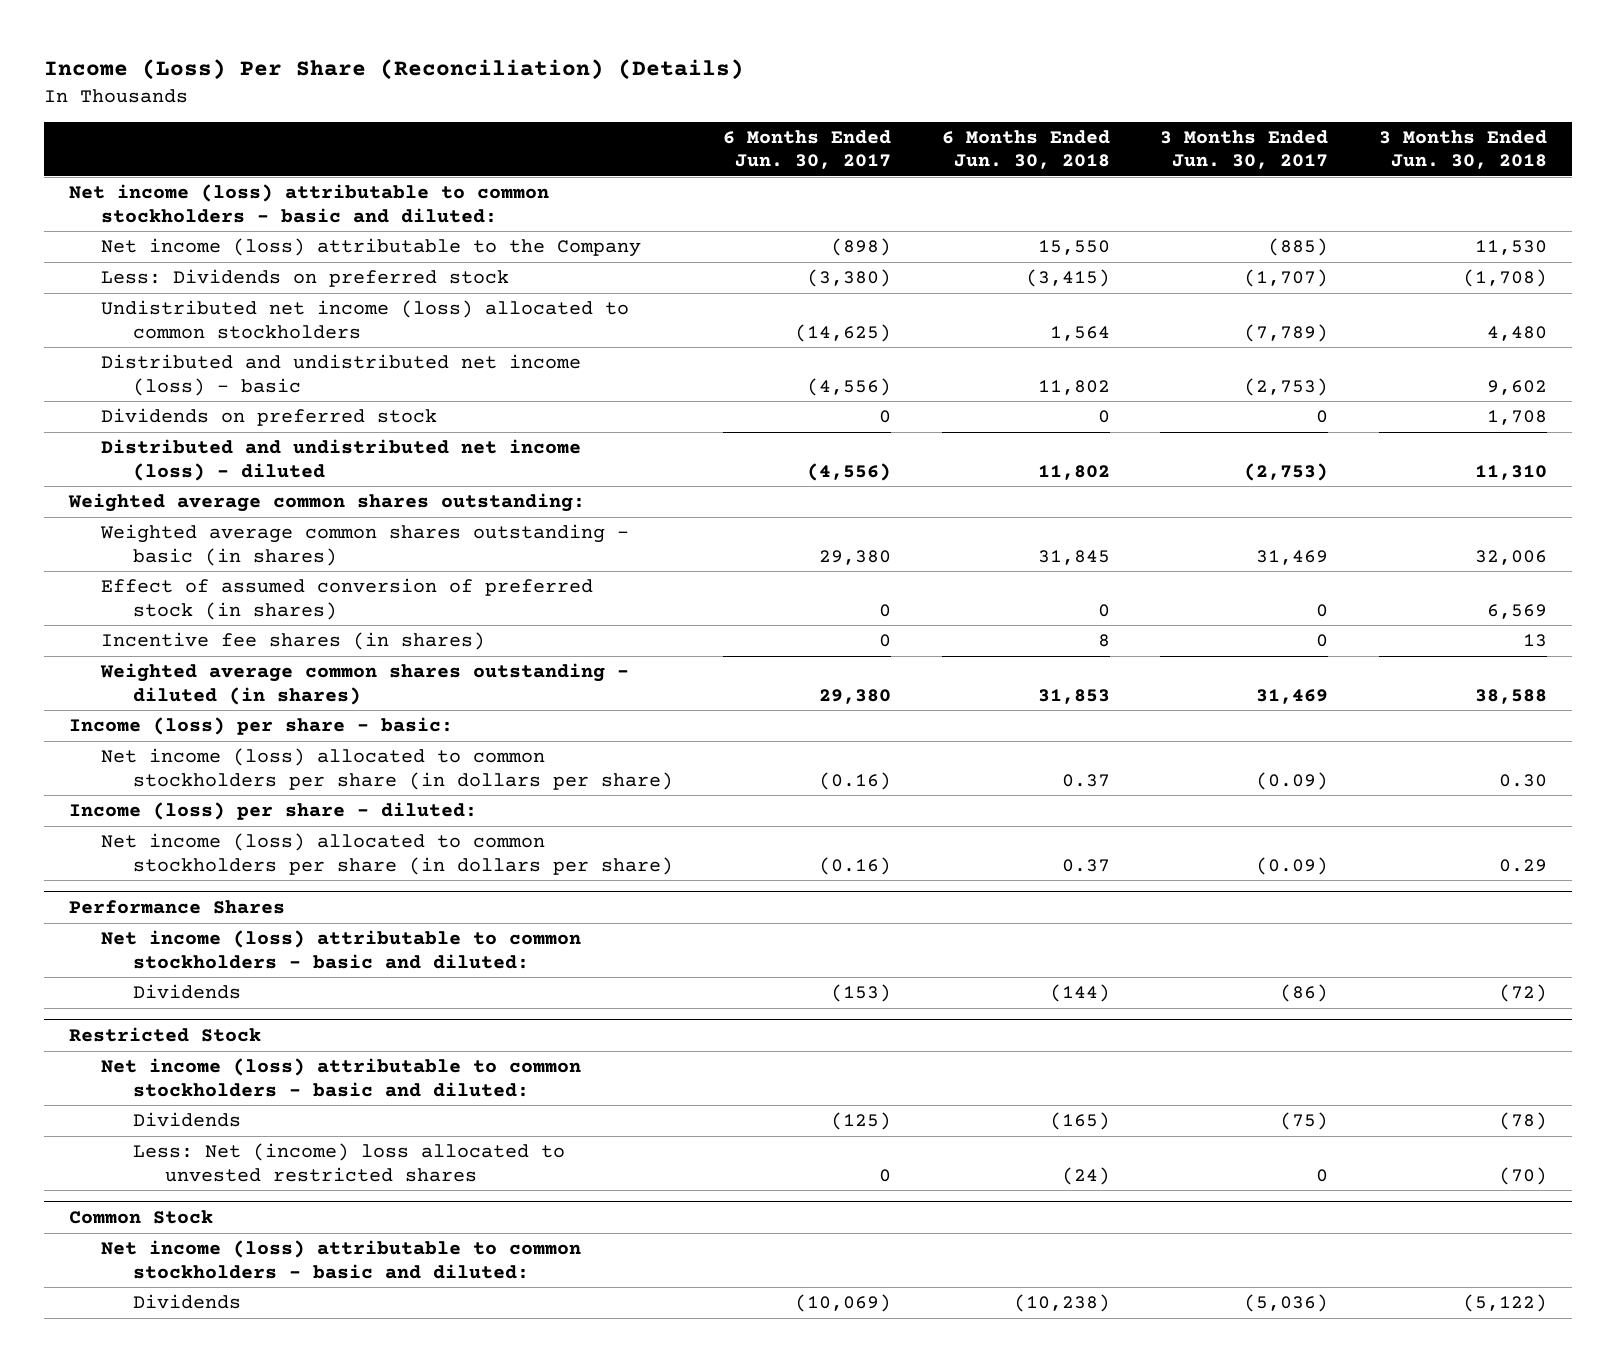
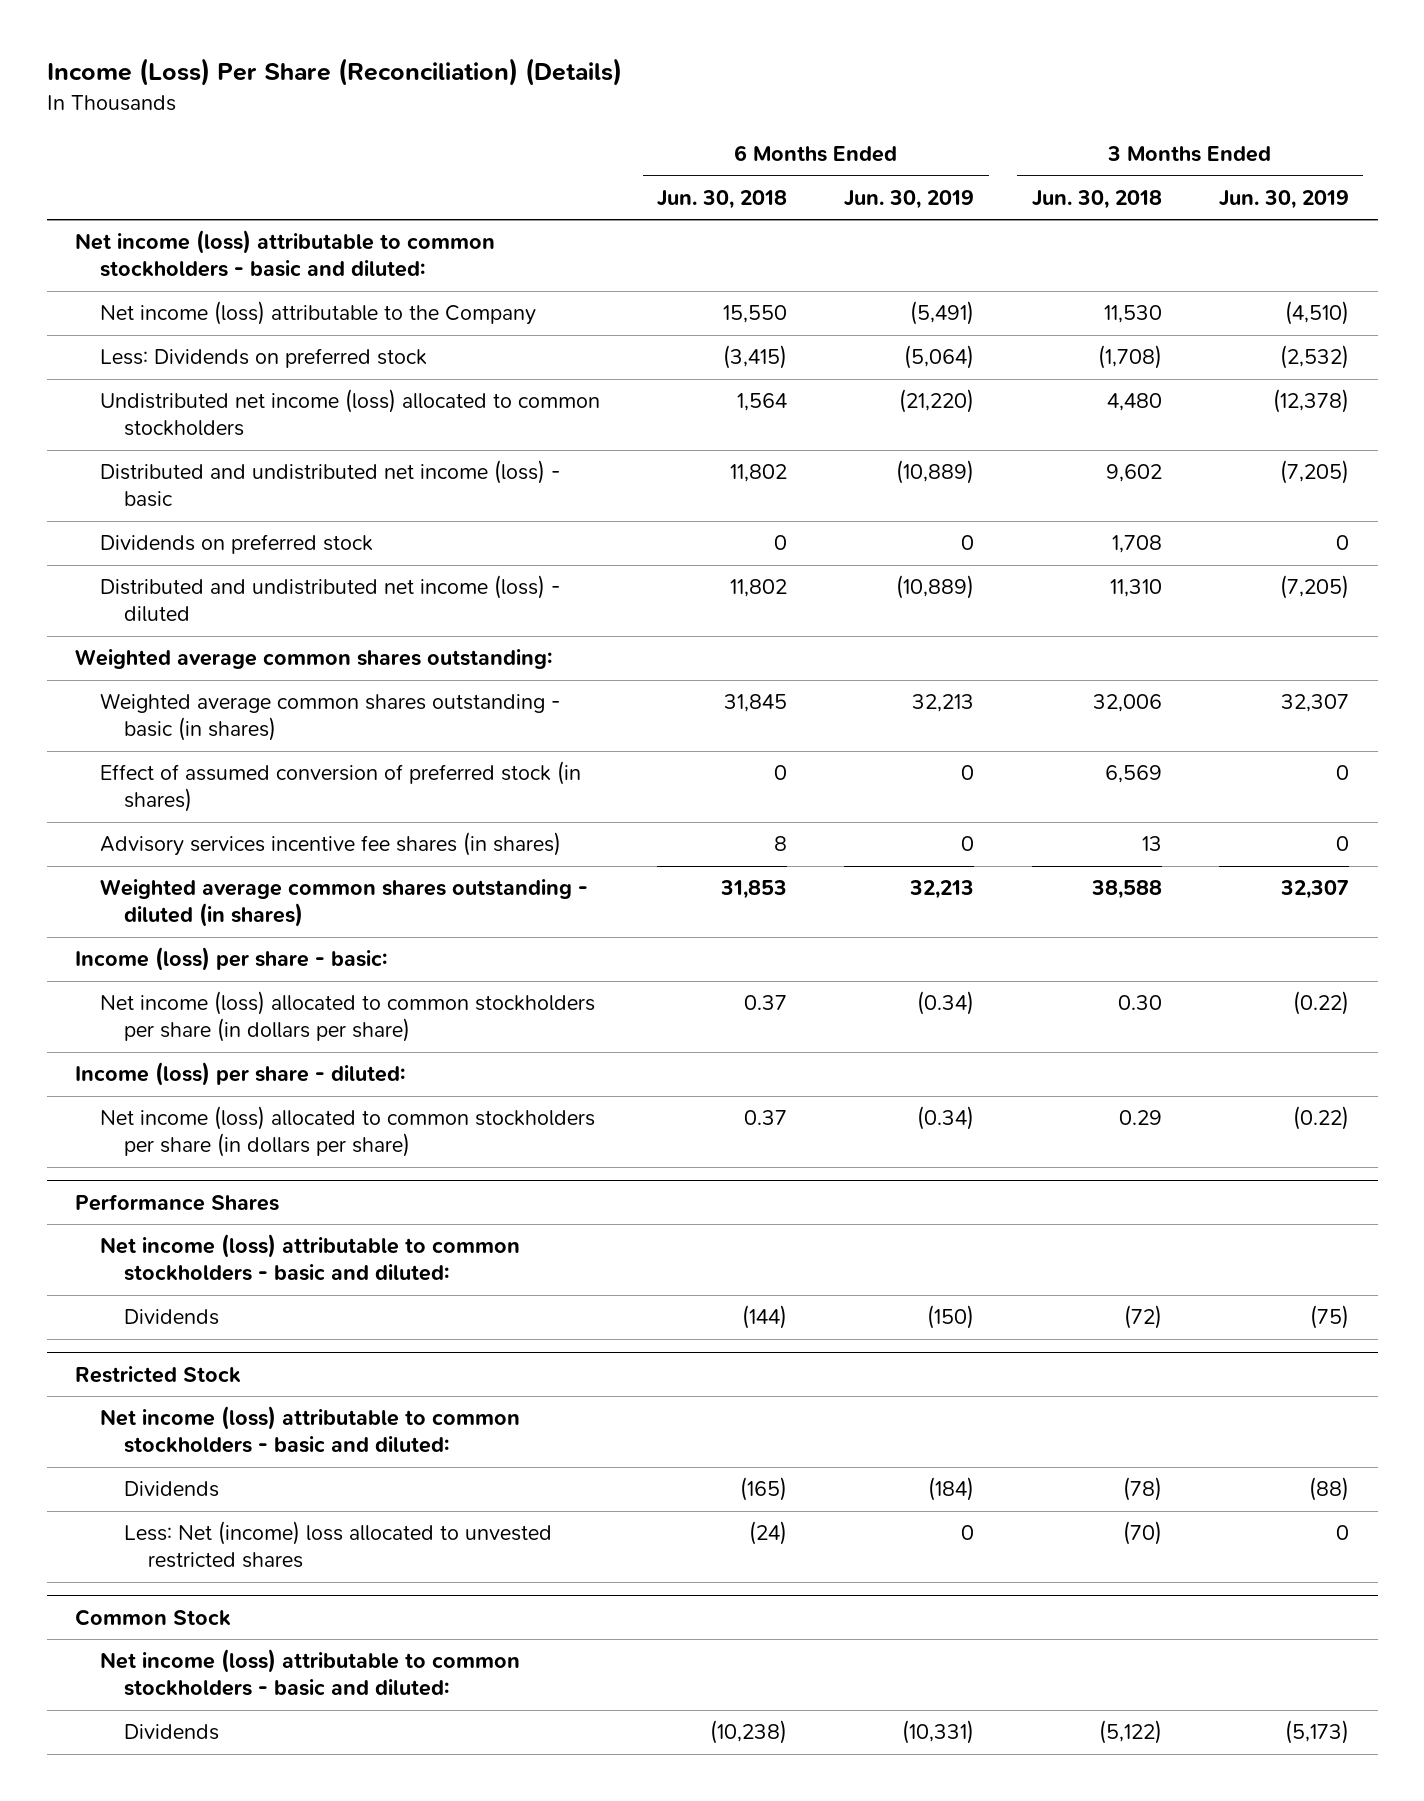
[723,129,892,170] 6 Months Ended Jun. 30, 2017 -> none
[1160,129,1329,170] 3 Months Ended Jun. 30, 2017 -> none
none -> [844,189,975,209] Jun. 30, 2019
none -> [1219,189,1350,209] Jun. 30, 2019
[100,632,485,651] Incentive fee shares (in shares) -> [99,832,561,857] Advisory services incentive fee shares (in shares)

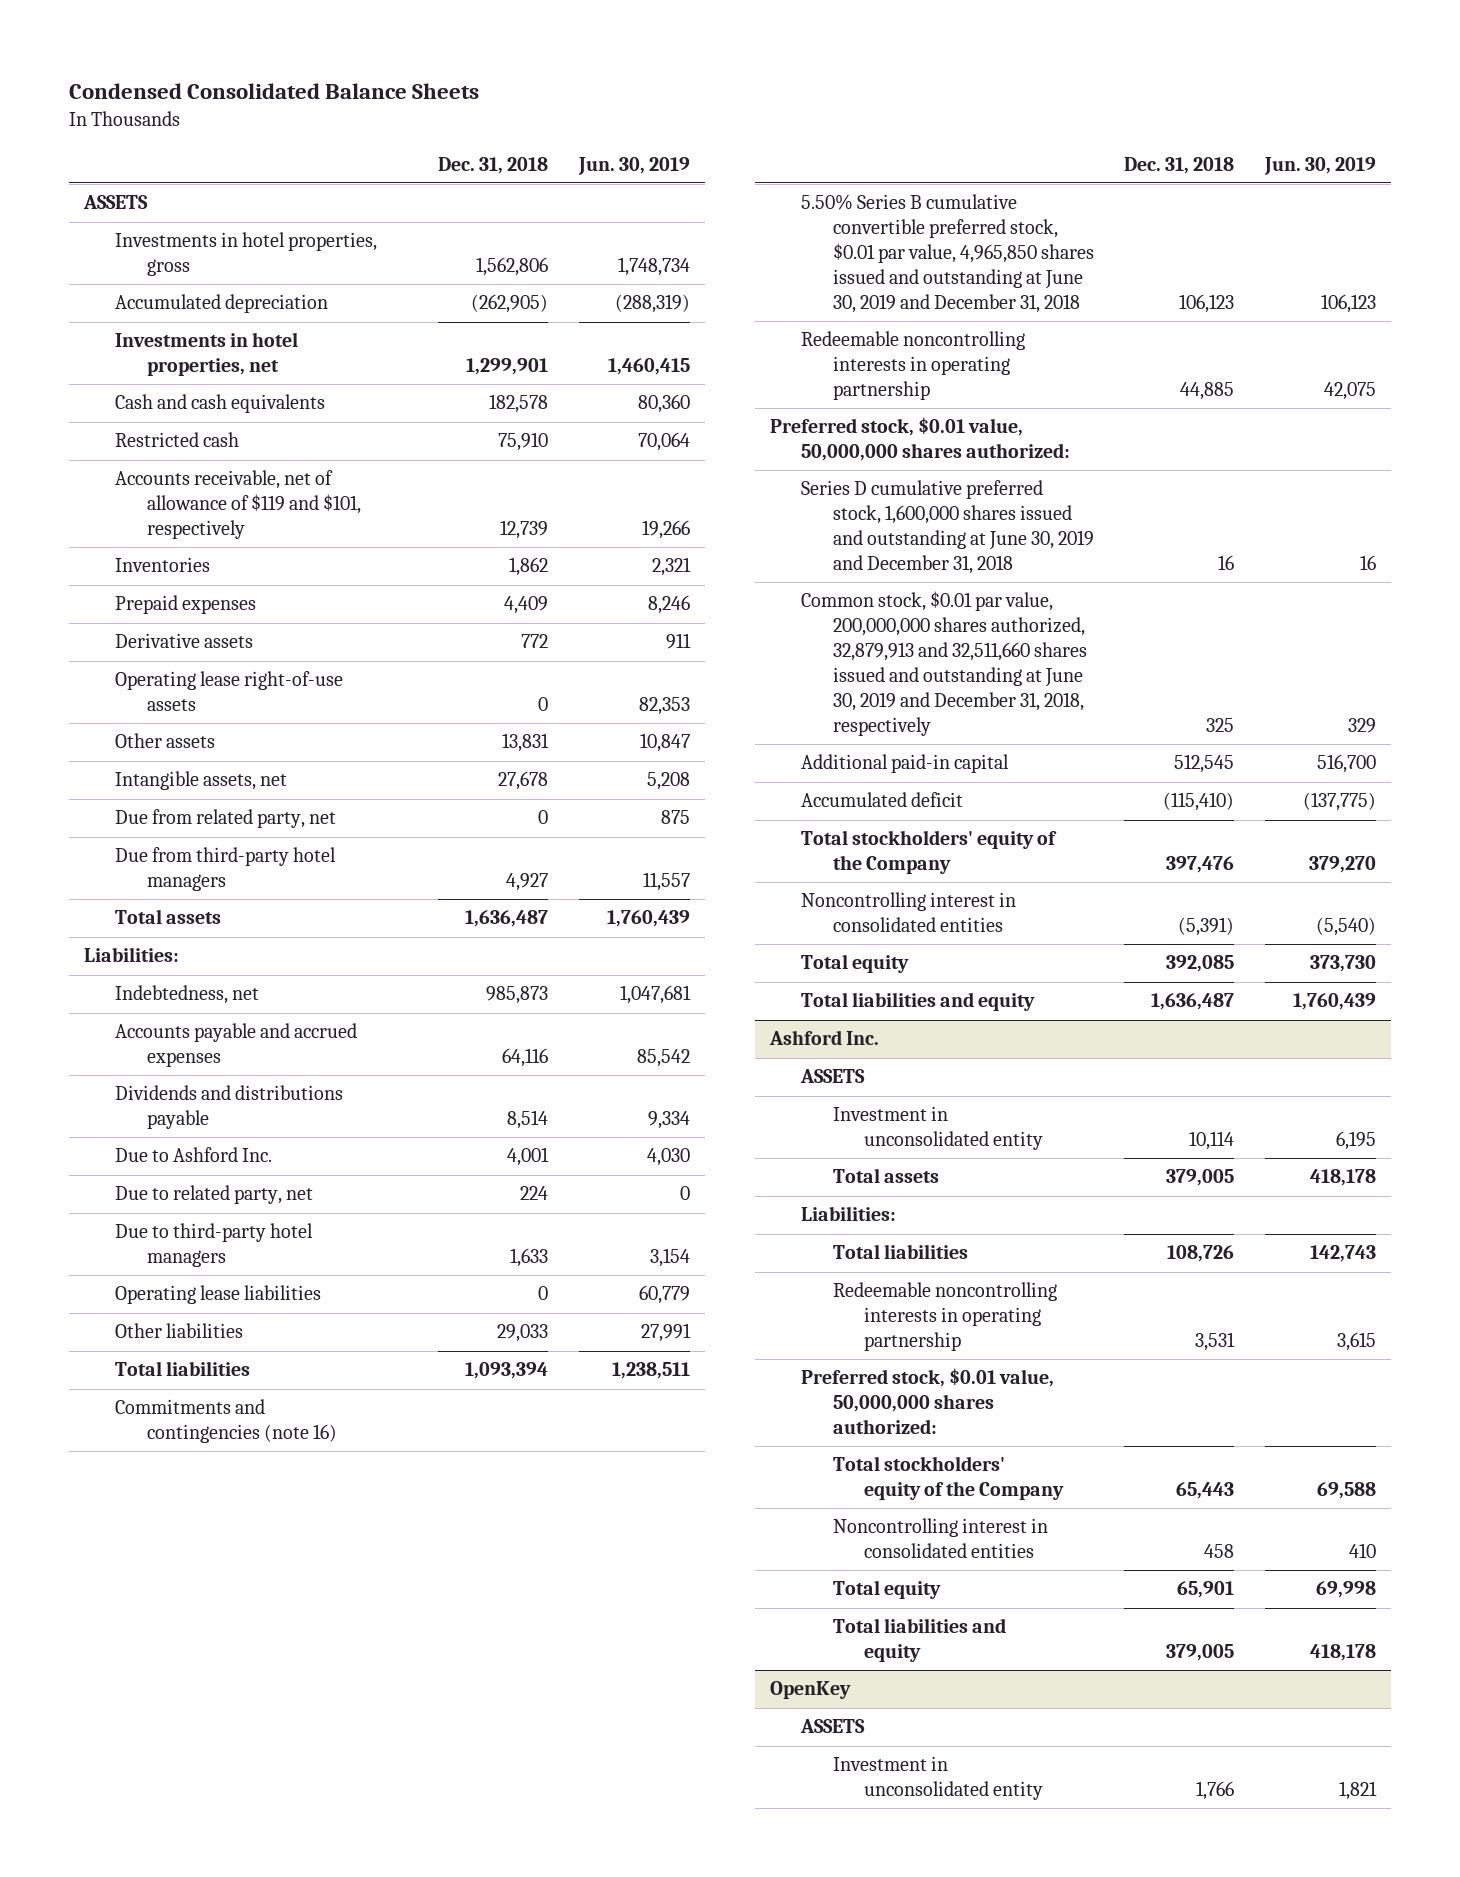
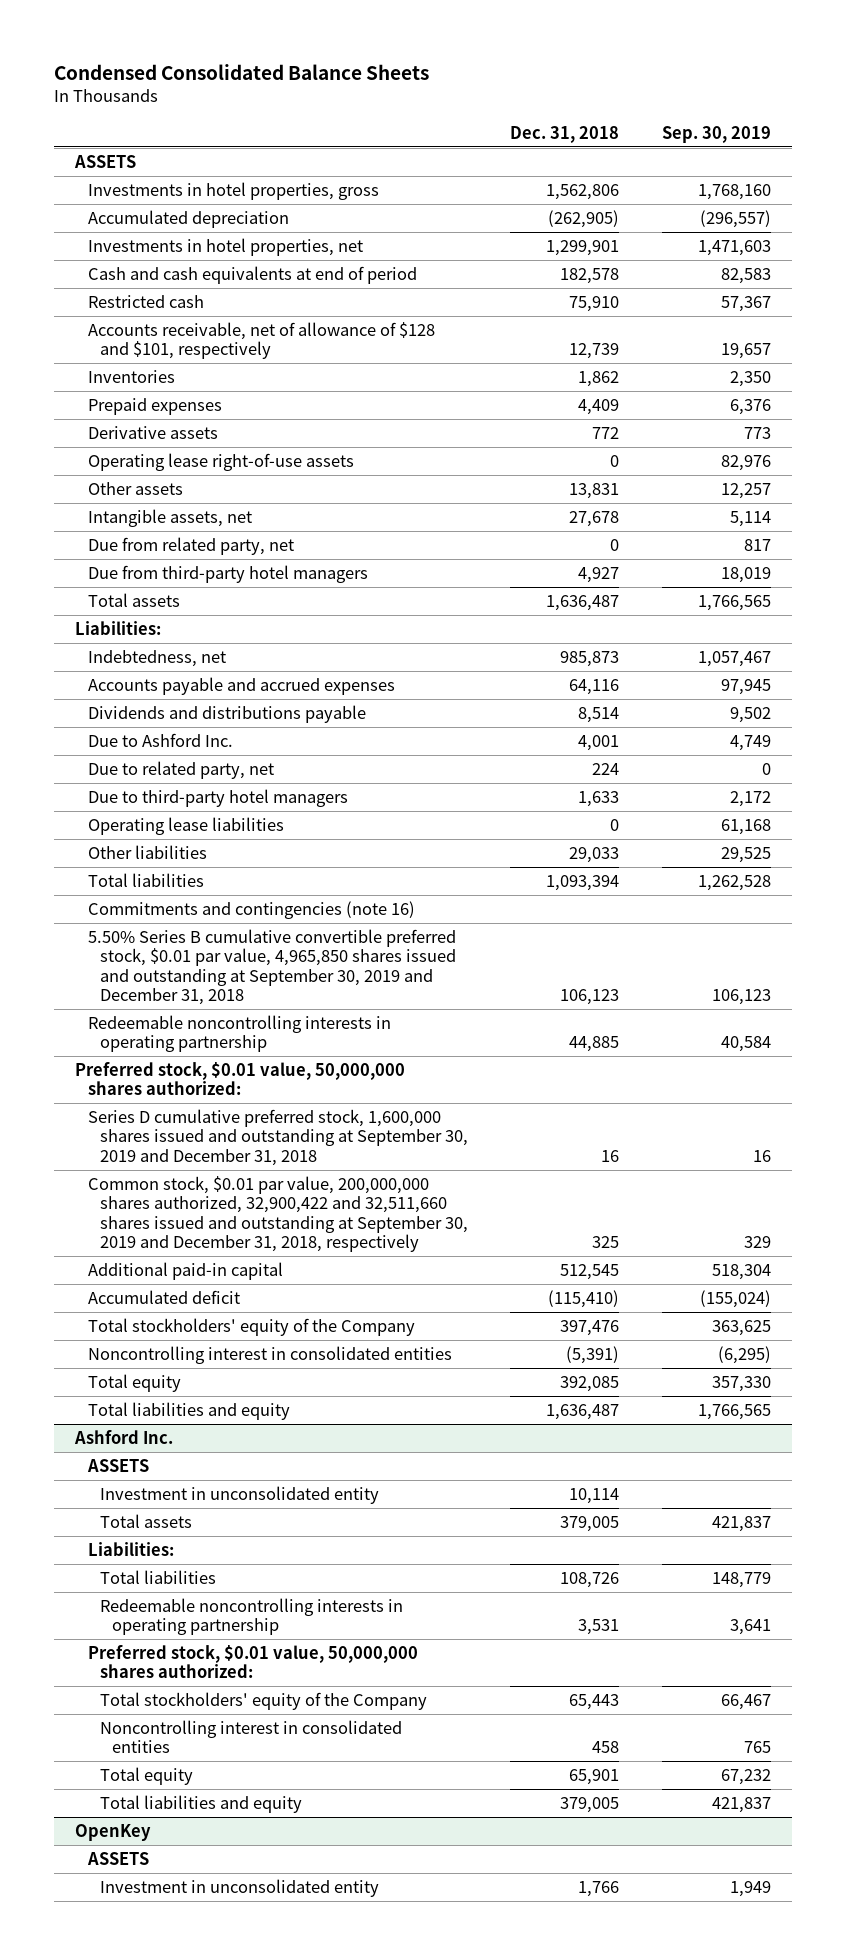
[578,156,691,175] Jun. 30, 2019 -> none
none -> [661,125,771,143] Sep. 30, 2019
[115,394,326,414] Cash and cash equivalents -> [87,266,417,285] Cash and cash equivalents at end of period
[115,470,361,540] Accounts receivable, net of allowance of $119 and $101, respectively -> [87,322,435,360] Accounts receivable, net of allowance of $128 and $101, respectively
[801,194,1094,314] 5.50% Series B cumulative convertible preferred stock, $0.01 par value, 4,965,850 shares issued and outstanding at June 30, 2019 and December 31, 2018 -> [87,929,456,1005] 5.50% Series B cumulative convertible preferred stock, $0.01 par value, 4,965,850 shares issued and outstanding at September 30, 2019 and December 31, 2018
[801,480,1094,575] Series D cumulative preferred stock, 1,600,000 shares issued and outstanding at June 30, 2019 and December 31, 2018 -> [87,1109,468,1166] Series D cumulative preferred stock, 1,600,000 shares issued and outstanding at September 30, 2019 and December 31, 2018
[801,591,1087,737] Common stock, $0.01 par value, 200,000,000 shares authorized, 32,879,913 and 32,511,660 shares issued and outstanding at June 30, 2019 and December 31, 2018, respectively -> [87,1176,468,1252] Common stock, $0.01 par value, 200,000,000 shares authorized, 32,900,422 and 32,511,660 shares issued and outstanding at September 30, 2019 and December 31, 2018, respectively

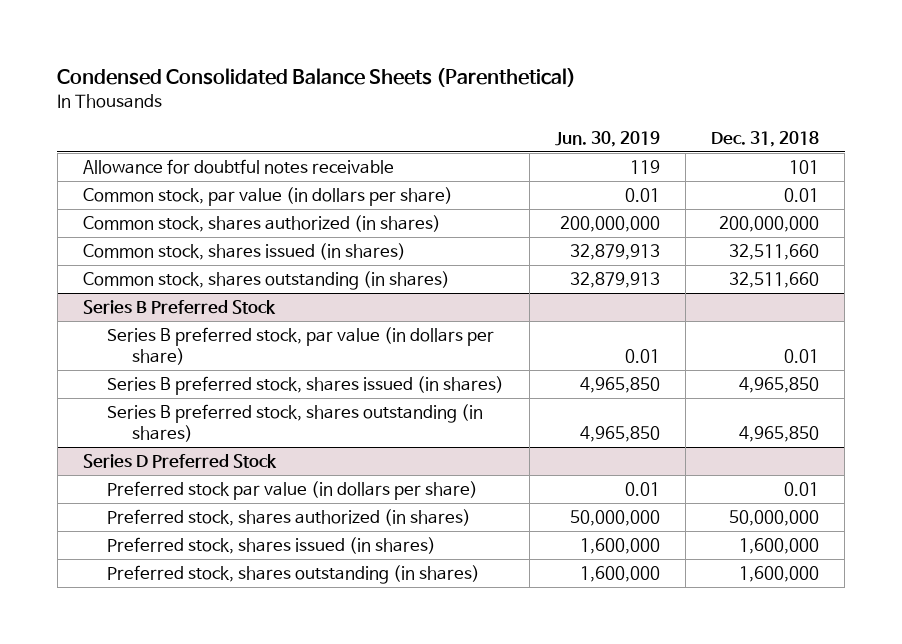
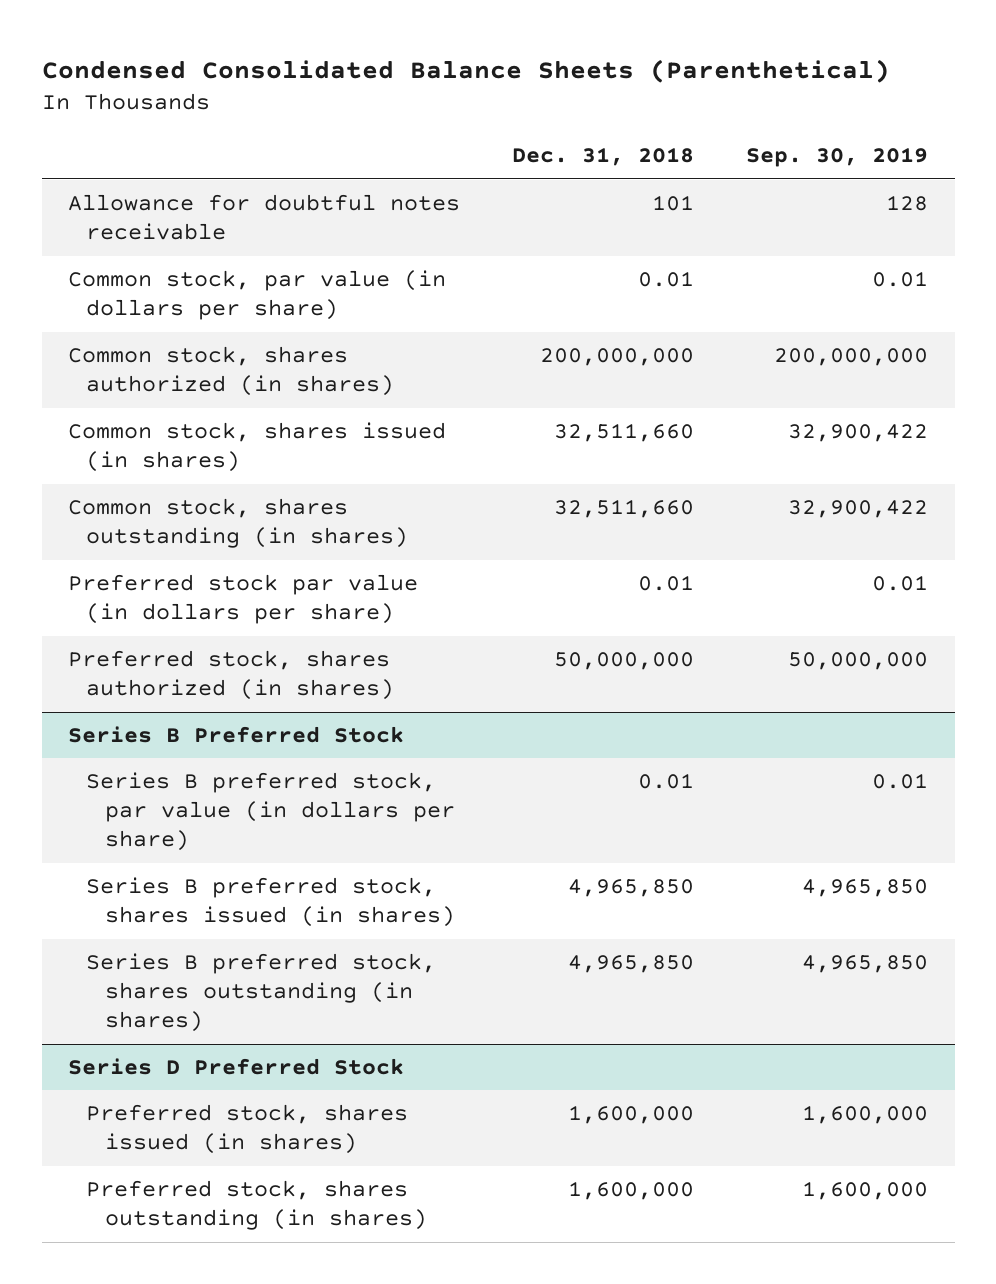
[555,131,661,148] Jun. 30, 2019 -> none
none -> [746,147,929,168] Sep. 30, 2019
none -> [67,574,418,625] Preferred stock par value (in dollars per share)
none -> [67,650,395,701] Preferred stock, shares authorized (in shares)
[107,481,479,501] Preferred stock par value (in dollars per share) -> none
[107,509,472,527] Preferred stock, shares authorized (in shares) -> none

